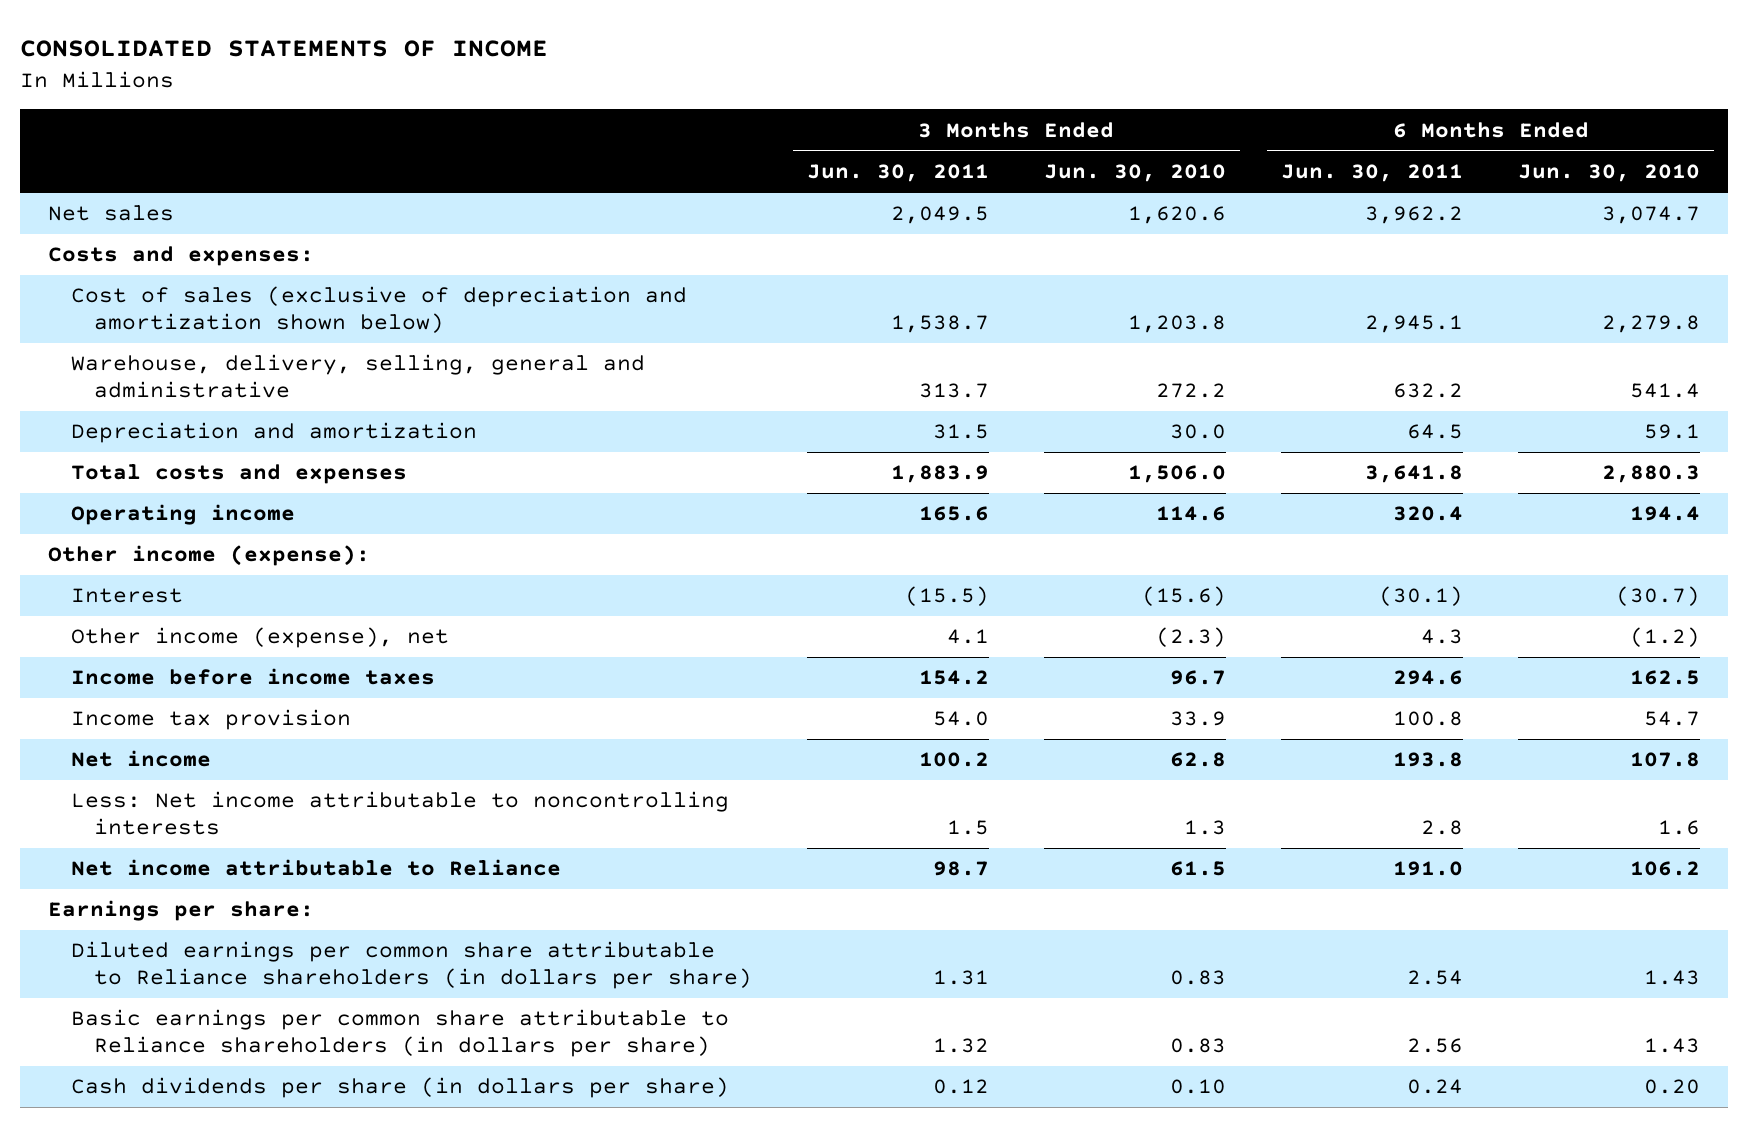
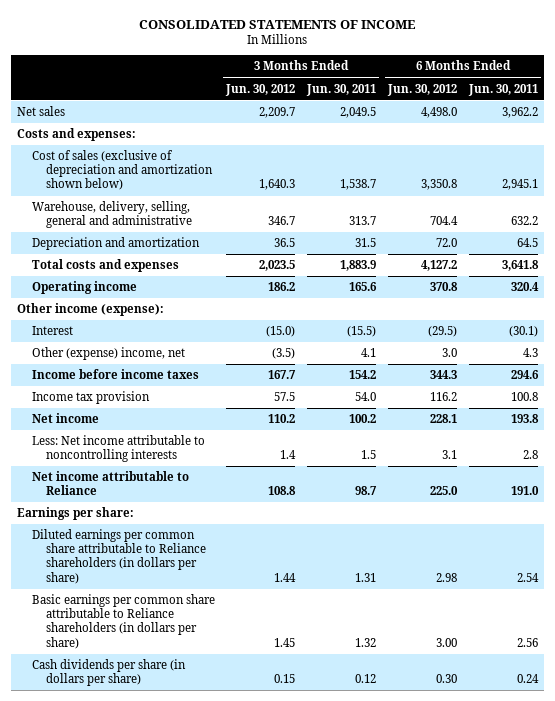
[1043,164,1226,183] Jun. 30, 2010 -> none
[1518,164,1701,183] Jun. 30, 2010 -> none
none -> [225,83,296,96] Jun. 30, 2012
none -> [387,83,458,96] Jun. 30, 2012
[70,627,449,649] Other income (expense), net -> [31,347,185,361] Other (expense) income, net

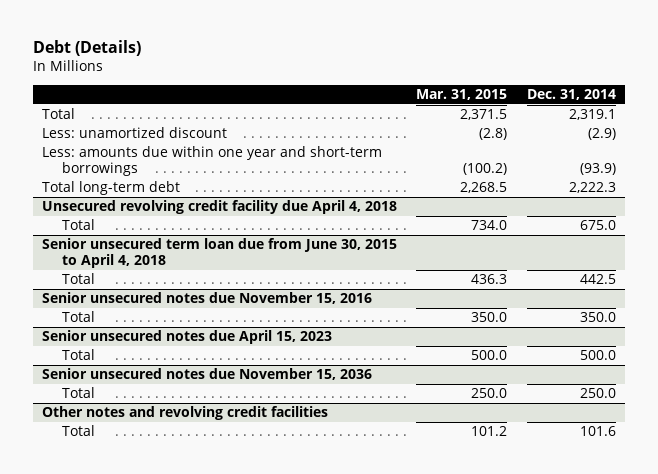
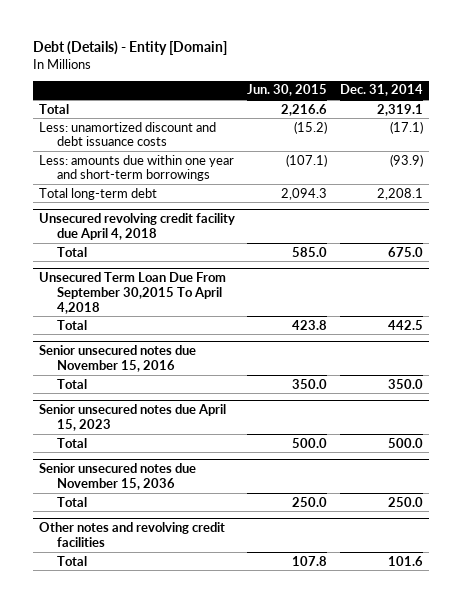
[32,40,141,57] Debt (Details) -> [32,40,227,55] Debt (Details) - Entity [Domain]
[416,89,508,101] Mar. 31, 2015 -> none
none -> [247,84,328,97] Jun. 30, 2015
[42,127,228,139] Less: unamortized discount -> none
none -> [39,121,217,147] Less: unamortized discount and debt issuance costs
[568,182,616,194] 2,222.3 -> [376,187,423,200] 2,208.1
[42,238,398,269] Senior unsecured term loan due from June 30, 2015 to April 4, 2018 -> [39,272,227,314] Unsecured Term Loan Due From September 30,2015 To April 4,2018

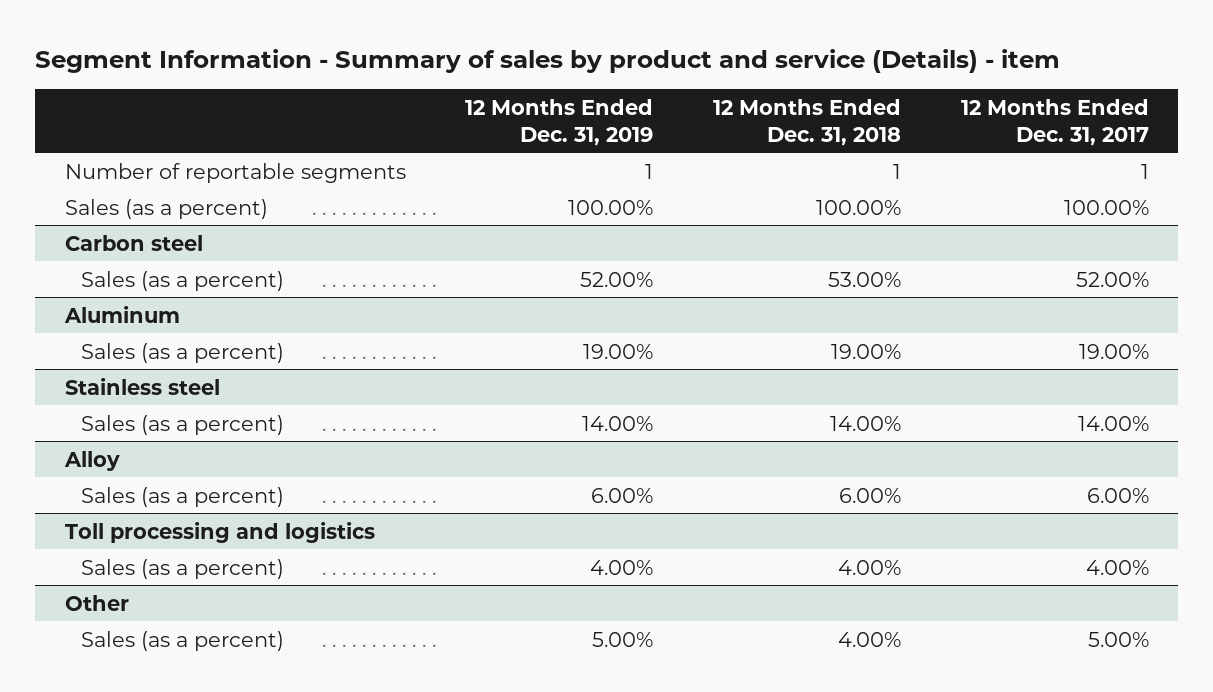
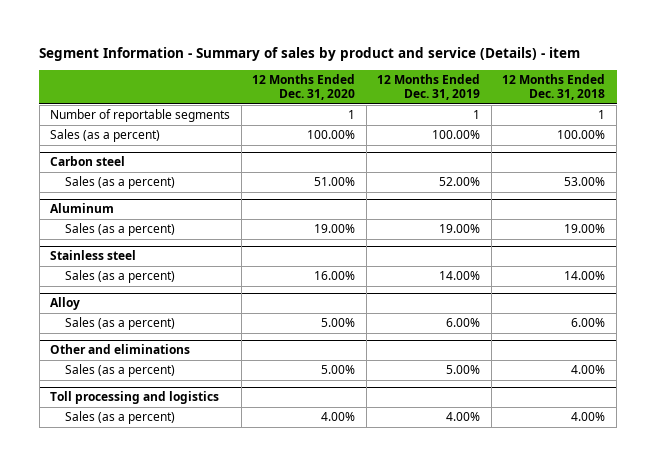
[960,98,1149,146] 12 Months Ended Dec. 31, 2017 -> none
none -> [252,73,356,101] 12 Months Ended Dec. 31, 2020
none -> [50,344,191,355] Other and eliminations
none -> [65,364,176,378] Sales (as a percent)
[64,594,129,611] Other -> none
[81,630,285,651] Sales (as a percent) -> none

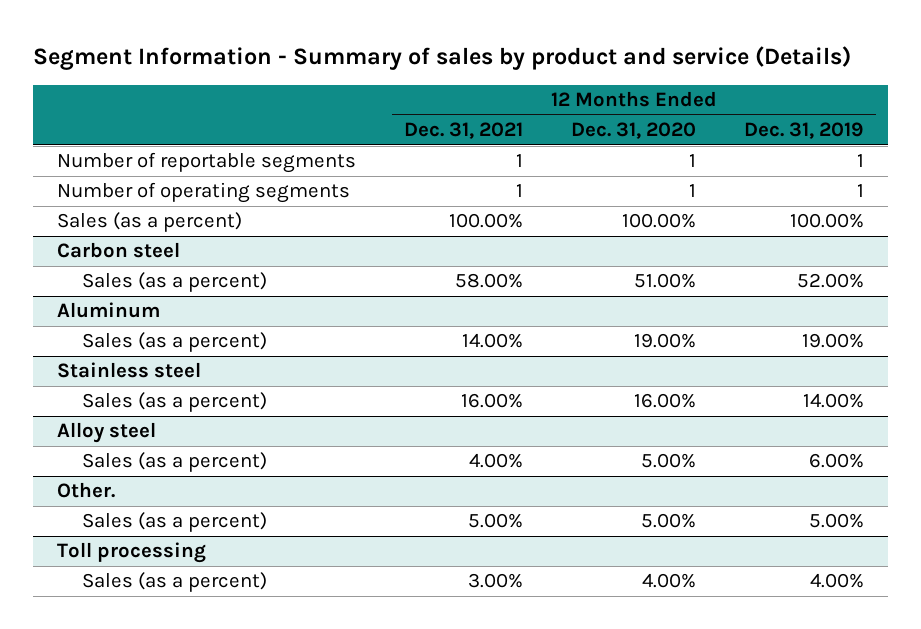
[39,46,581,61] Segment Information - Summary of sales by product and service (Details) - item -> [32,46,851,71] Segment Information - Summary of sales by product and service (Details)
[502,73,606,101] 12 Months Ended Dec. 31, 2018 -> none
none -> [403,122,523,140] Dec. 31, 2021
none -> [56,182,350,204] Number of operating segments
[50,297,81,311] Alloy -> [56,422,156,444] Alloy steel
[50,344,191,355] Other and eliminations -> [56,482,115,499] Other.
[50,391,220,405] Toll processing and logistics -> [56,542,206,564] Toll processing

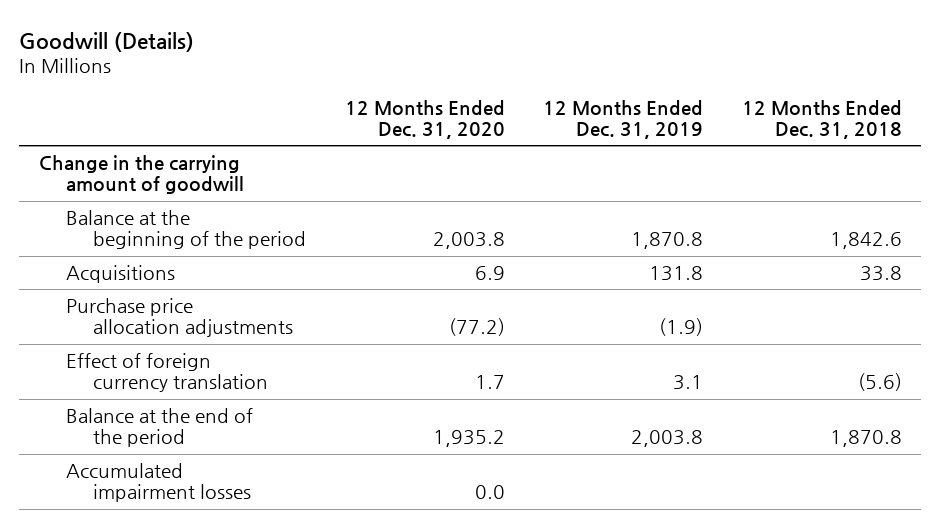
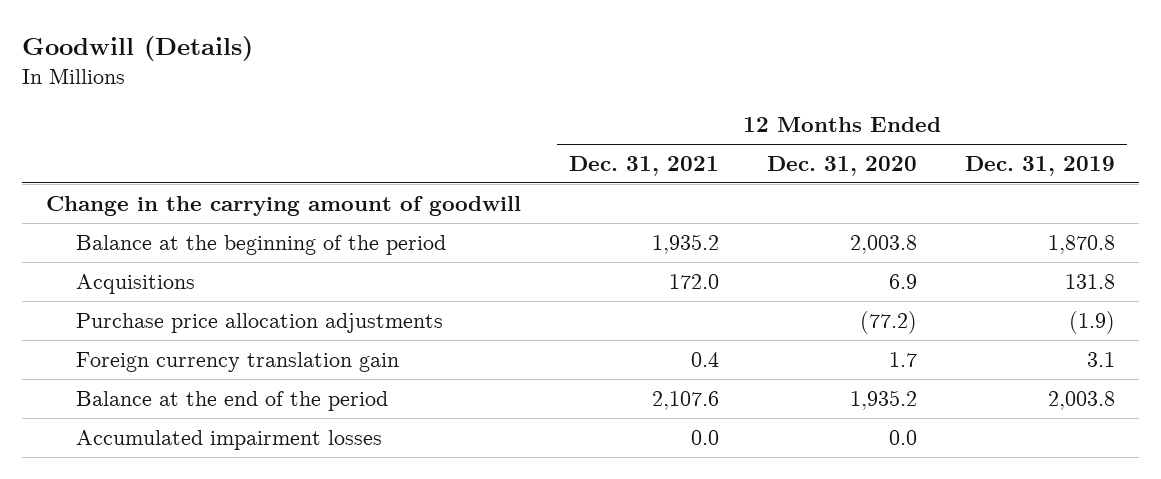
[741,99,902,140] 12 Months Ended Dec. 31, 2018 -> none
none -> [568,155,719,176] Dec. 31, 2021
[65,353,268,393] Effect of foreign currency translation -> [76,351,400,372] Foreign currency translation gain

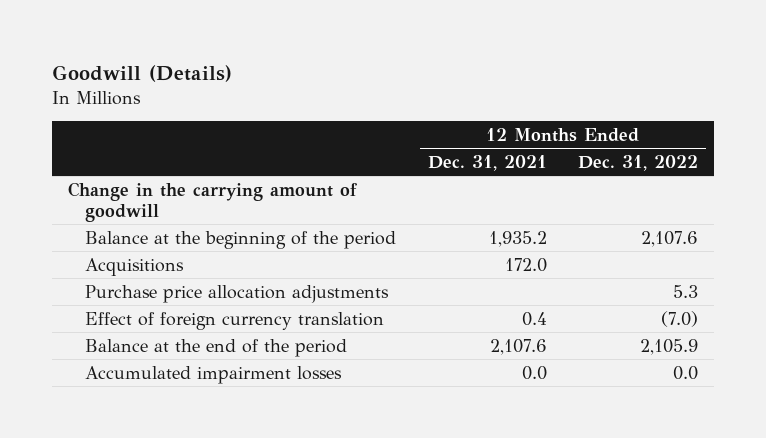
[766,155,917,176] Dec. 31, 2020 -> none
[964,155,1115,176] Dec. 31, 2019 -> none
none -> [578,155,699,172] Dec. 31, 2022
[76,351,400,372] Foreign currency translation gain -> [85,311,385,330] Effect of foreign currency translation

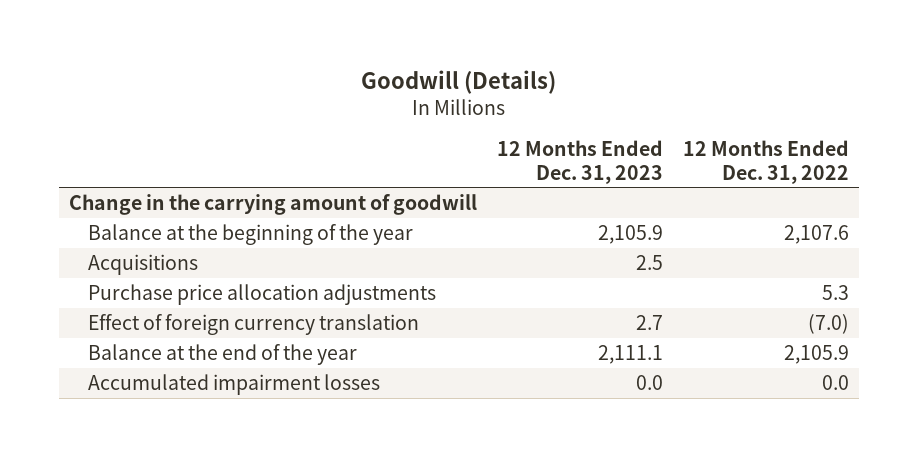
[427,155,547,172] Dec. 31, 2021 -> none
none -> [497,140,664,184] 12 Months Ended Dec. 31, 2023
[85,230,397,249] Balance at the beginning of the period -> [88,223,414,245] Balance at the beginning of the year
[85,338,348,357] Balance at the end of the period -> [88,343,358,365] Balance at the end of the year

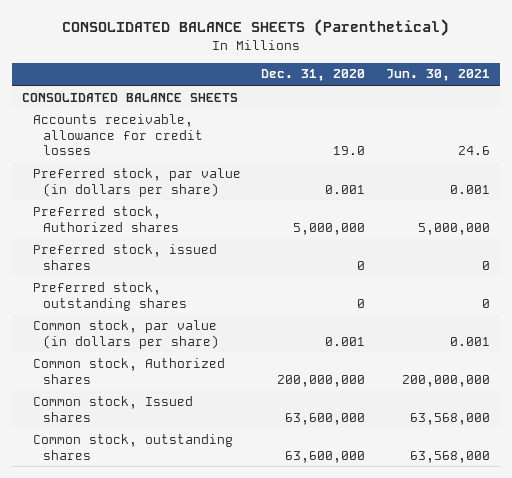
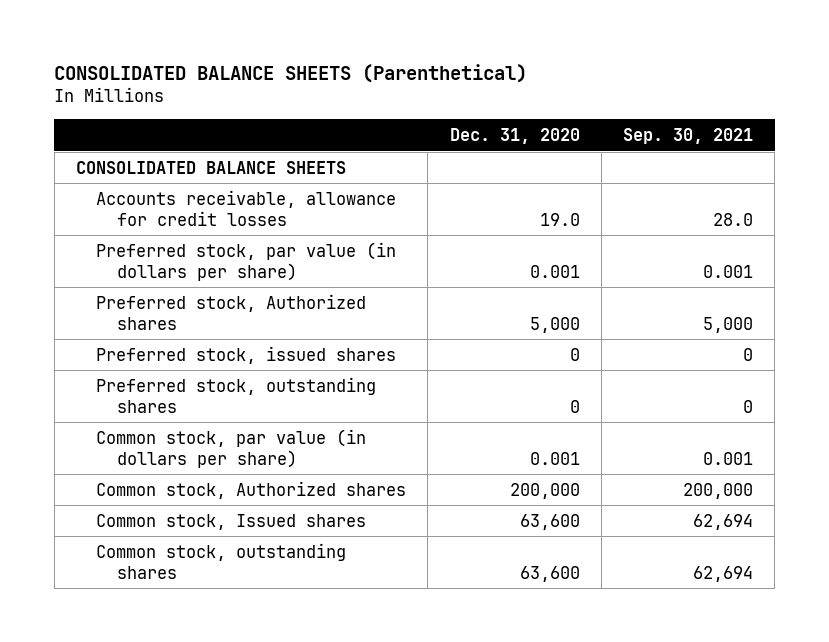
[385,69,490,82] Jun. 30, 2021 -> none
none -> [622,127,753,144] Sep. 30, 2021
[293,222,366,235] 5,000,000 -> [529,316,580,333] 5,000
[277,374,366,387] 200,000,000 -> [509,482,580,499] 200,000
[285,412,366,425] 63,600,000 -> [519,513,580,530] 63,600
[285,450,366,463] 63,600,000 -> [519,565,580,582] 63,600

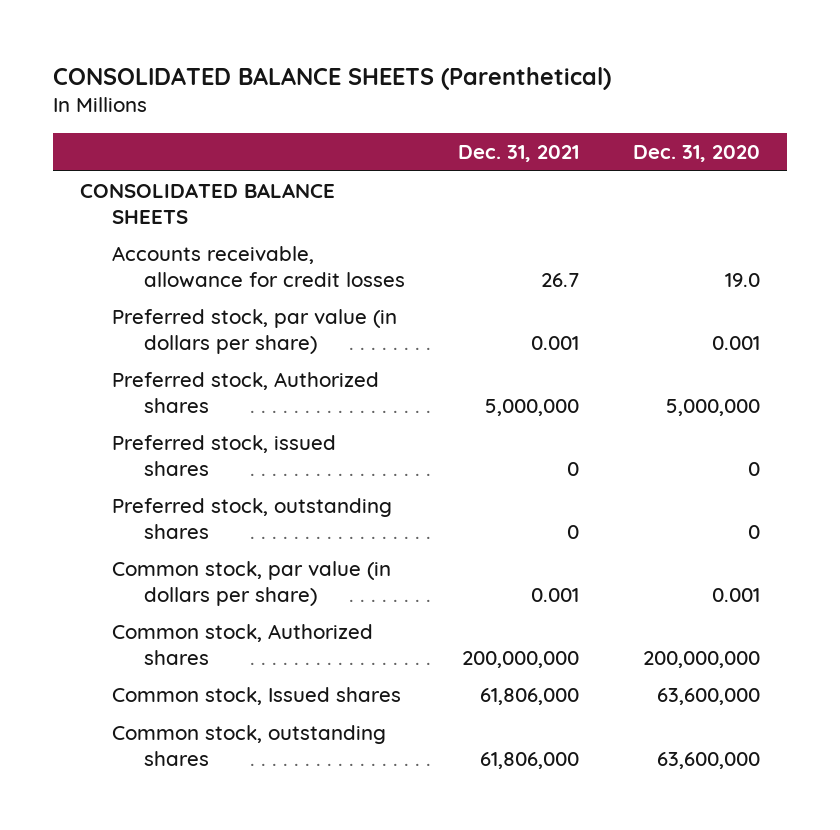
[622,127,753,144] Sep. 30, 2021 -> none
none -> [458,144,580,162] Dec. 31, 2021
[529,316,580,333] 5,000 -> [666,398,761,416] 5,000,000
[509,482,580,499] 200,000 -> [643,650,761,668] 200,000,000
[519,513,580,530] 63,600 -> [657,688,761,706] 63,600,000
[519,565,580,582] 63,600 -> [657,751,761,769] 63,600,000

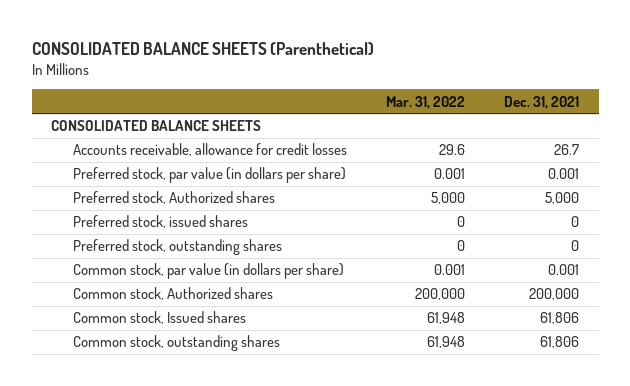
[633,144,761,162] Dec. 31, 2020 -> none
none -> [386,95,466,109] Mar. 31, 2022
[485,398,580,416] 5,000,000 -> [545,192,580,205] 5,000
[462,650,580,668] 200,000,000 -> [529,288,580,301] 200,000
[480,688,580,706] 61,806,000 -> [540,312,580,325] 61,806
[480,751,580,769] 61,806,000 -> [540,336,580,349] 61,806

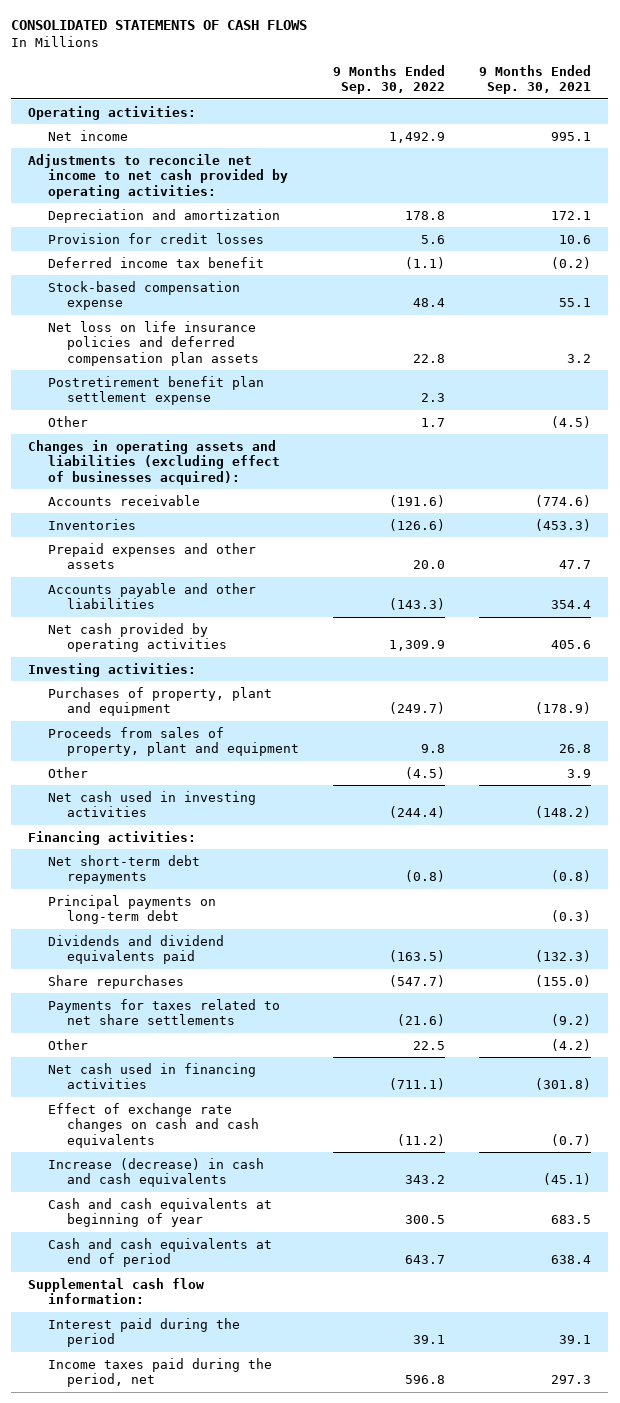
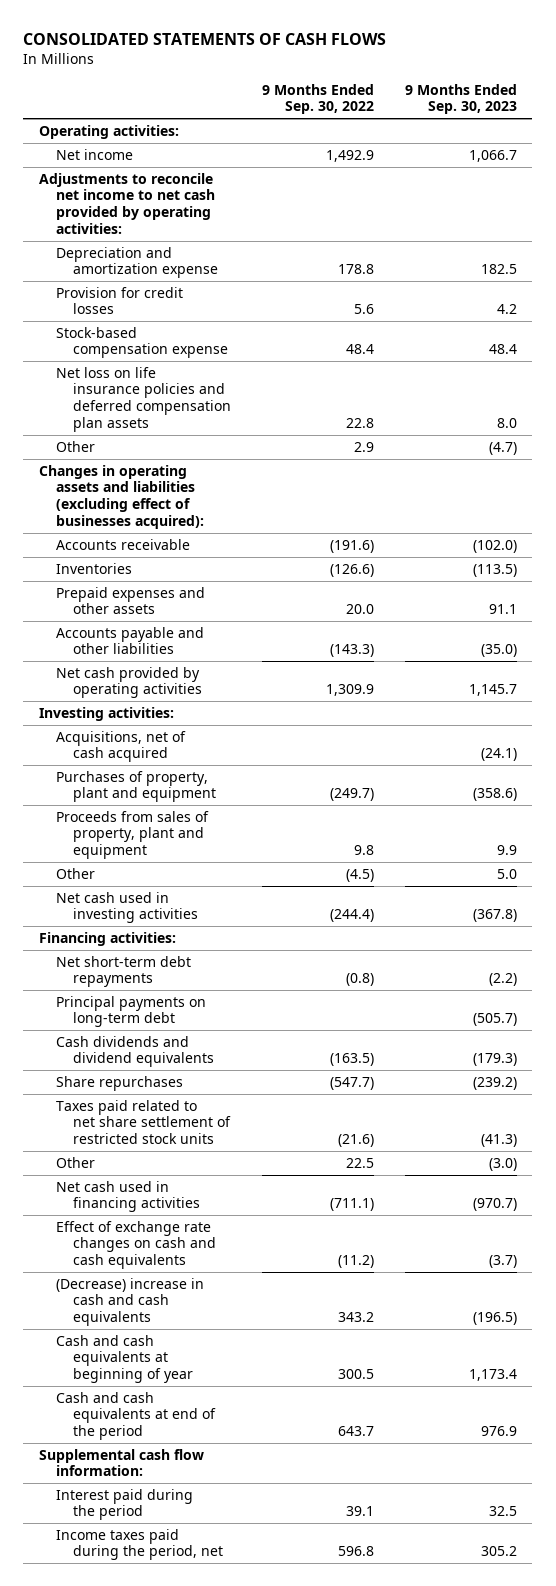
[479,64,592,95] 9 Months Ended Sep. 30, 2021 -> none
none -> [404,83,517,115] 9 Months Ended Sep. 30, 2023
[47,208,280,223] Depreciation and amortization -> [55,246,218,279] Depreciation and amortization expense
[47,256,264,268] Deferred income tax benefit -> none
[47,375,264,406] Postretirement benefit plan settlement expense -> none
[421,417,446,427] 1.7 -> [353,441,374,452] 2.9
none -> [55,730,186,763] Acquisitions, net of cash acquired
[47,934,224,965] Dividends and dividend equivalents paid -> [55,1035,214,1068] Cash dividends and dividend equivalents
[47,998,280,1026] Payments for taxes related to net share settlements -> [55,1099,231,1145] Taxes paid related to net share settlement of restricted stock units
[47,1157,264,1188] Increase (decrease) in cash and cash equivalents -> [55,1277,204,1327] (Decrease) increase in cash and cash equivalents
[47,1237,272,1268] Cash and cash equivalents at end of period -> [55,1391,216,1441] Cash and cash equivalents at end of the period

